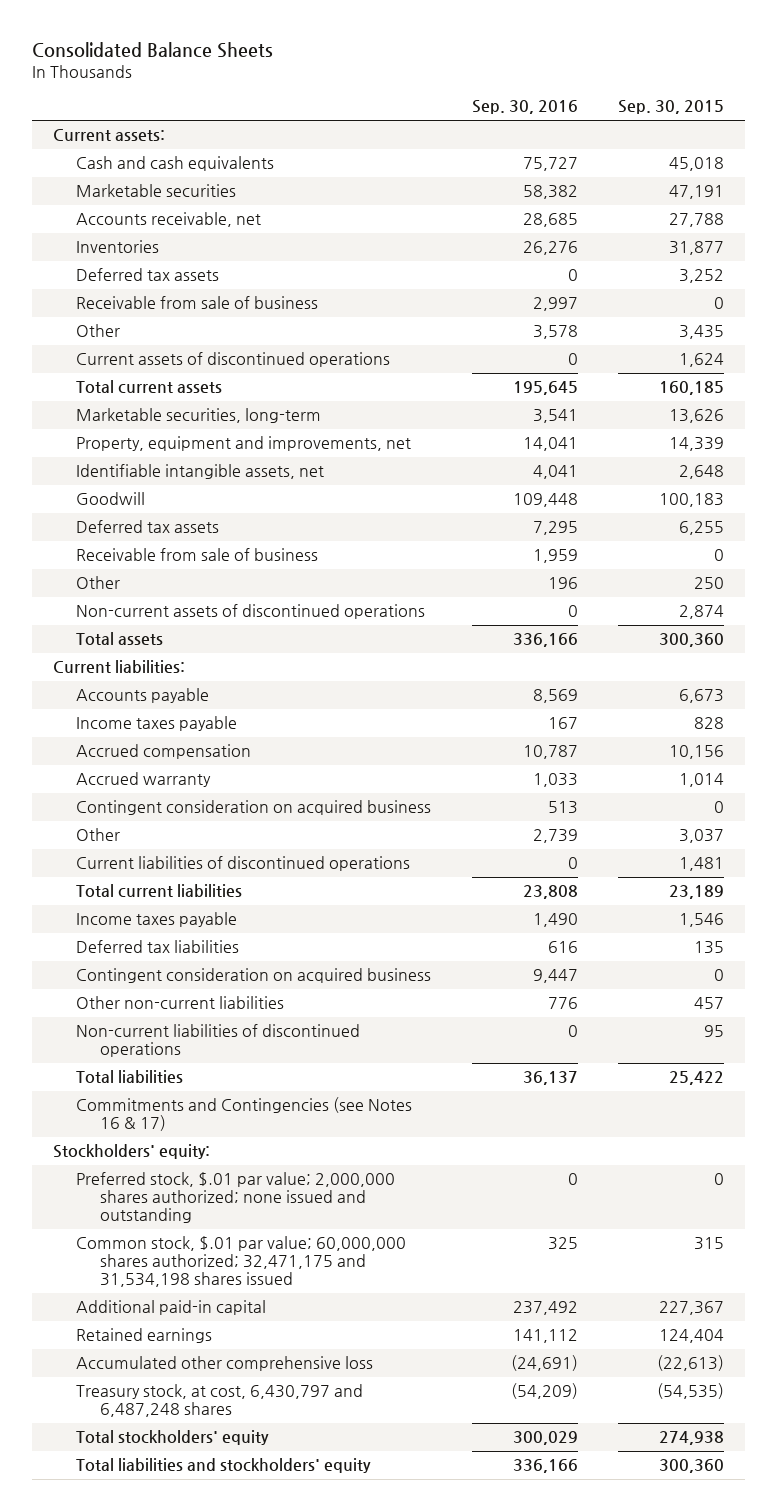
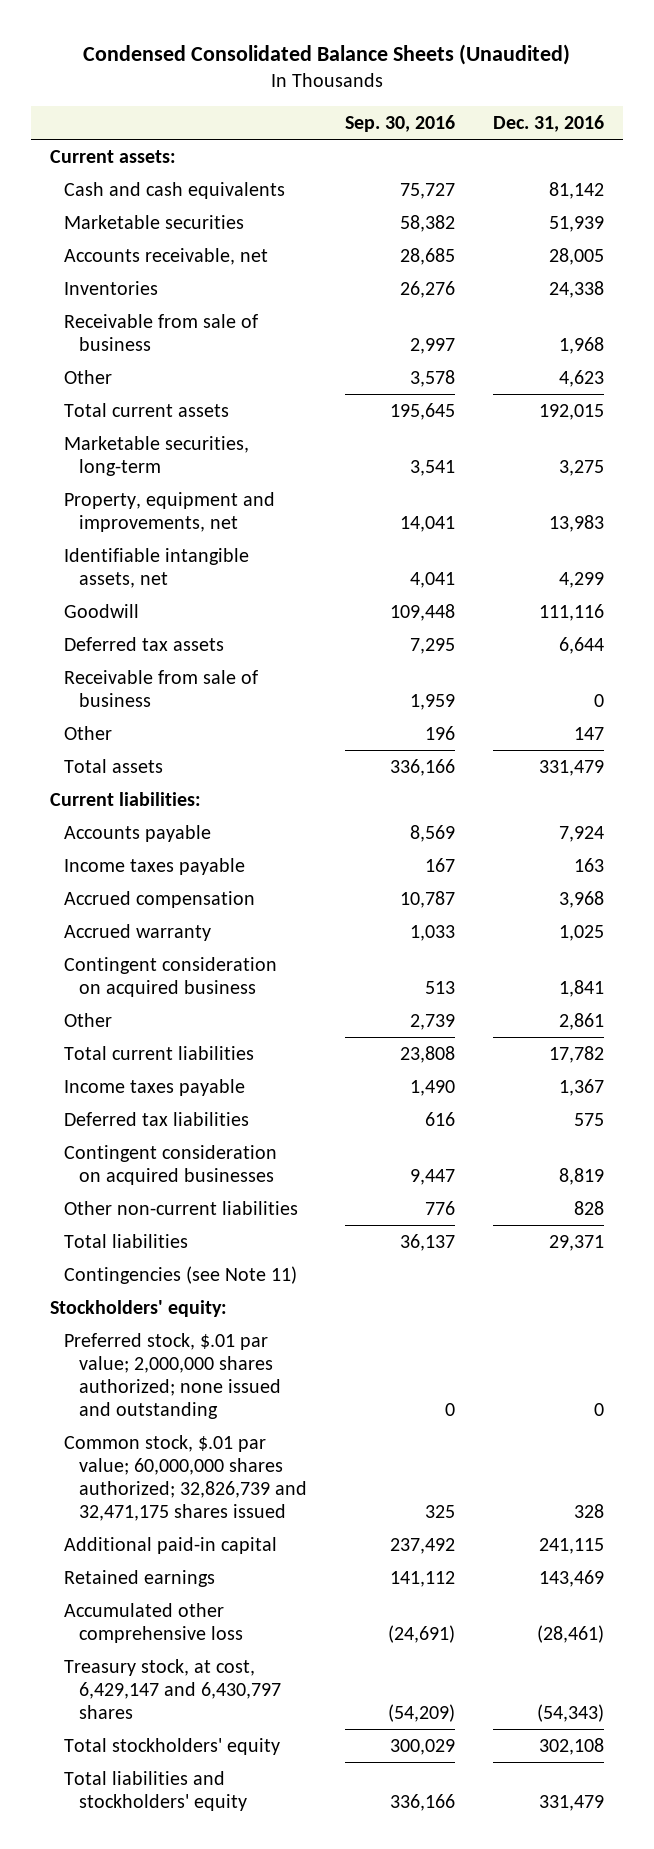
[32,41,274,58] Consolidated Balance Sheets -> [82,43,570,65] Condensed Consolidated Balance Sheets (Unaudited)
[618,100,725,115] Sep. 30, 2015 -> none
none -> [493,115,605,133] Dec. 31, 2016
[76,268,220,282] Deferred tax assets -> none
[76,352,391,368] Current assets of discontinued operations -> none
[76,604,426,620] Non-current assets of discontinued operations -> none
[76,856,411,872] Current liabilities of discontinued operations -> none
[76,968,432,984] Contingent consideration on acquired business -> [64,1145,278,1185] Contingent consideration on acquired businesses
[76,1024,361,1058] Non-current liabilities of discontinued operations -> none
[76,1097,413,1132] Commitments and Contingencies (see Notes 16 & 17) -> [64,1266,298,1285] Contingencies (see Note 11)
[76,1236,407,1287] Common stock, $.01 par value; 60,000,000 shares authorized; 32,471,175 and 31,534,198 shares issued -> [64,1435,308,1521] Common stock, $.01 par value; 60,000,000 shares authorized; 32,826,739 and 32,471,175 shares issued
[76,1384,364,1418] Treasury stock, at cost, 6,430,797 and 6,487,248 shares -> [64,1659,282,1719] Treasury stock, at cost, 6,429,147 and 6,430,797 shares

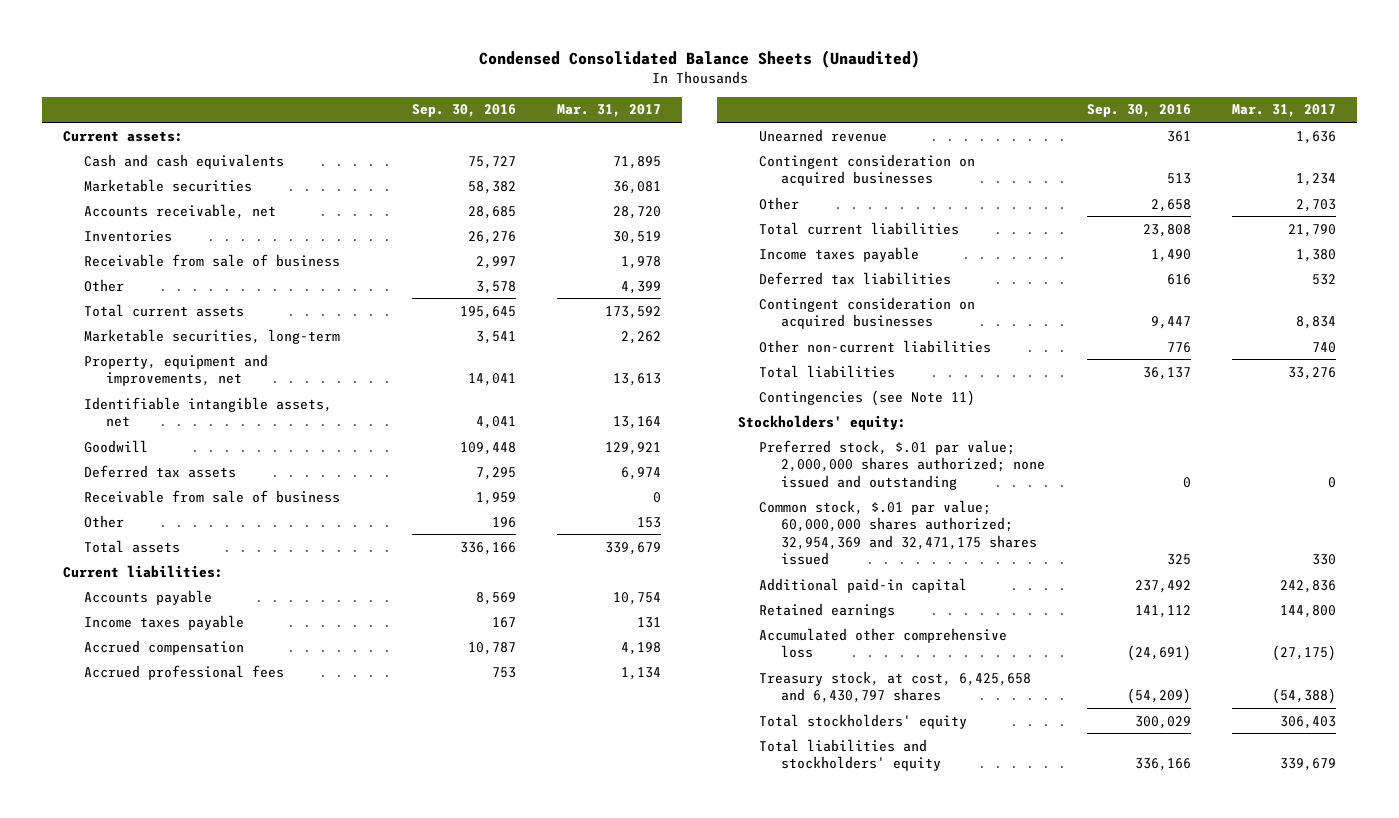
[493,115,605,133] Dec. 31, 2016 -> none
none -> [557,104,662,118] Mar. 31, 2017
[64,924,212,942] Accrued warranty -> none
none -> [84,664,285,680] Accrued professional fees
none -> [759,128,888,142] Unearned revenue
[64,957,278,997] Contingent consideration on acquired business -> [759,153,976,187] Contingent consideration on acquired businesses
[410,1014,456,1031] 2,739 -> [1150,198,1191,212] 2,658
[64,1435,308,1521] Common stock, $.01 par value; 60,000,000 shares authorized; 32,826,739 and 32,471,175 shares issued -> [759,499,1037,566] Common stock, $.01 par value; 60,000,000 shares authorized; 32,954,369 and 32,471,175 shares issued
[64,1659,282,1719] Treasury stock, at cost, 6,429,147 and 6,430,797 shares -> [759,670,1032,704] Treasury stock, at cost, 6,425,658 and 6,430,797 shares

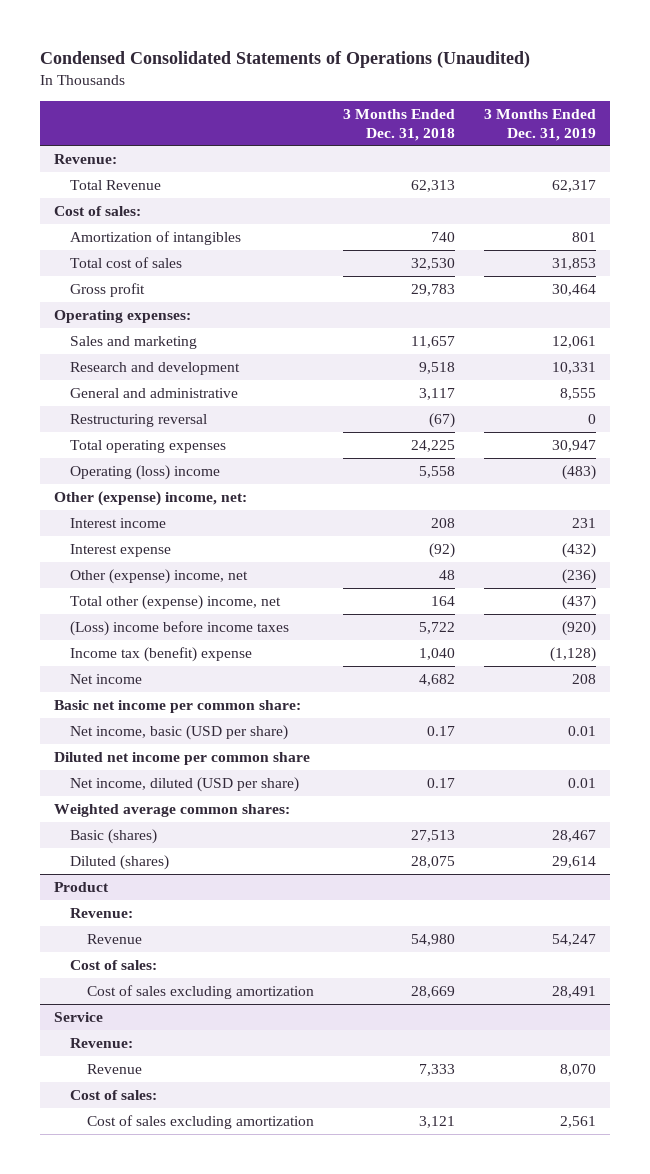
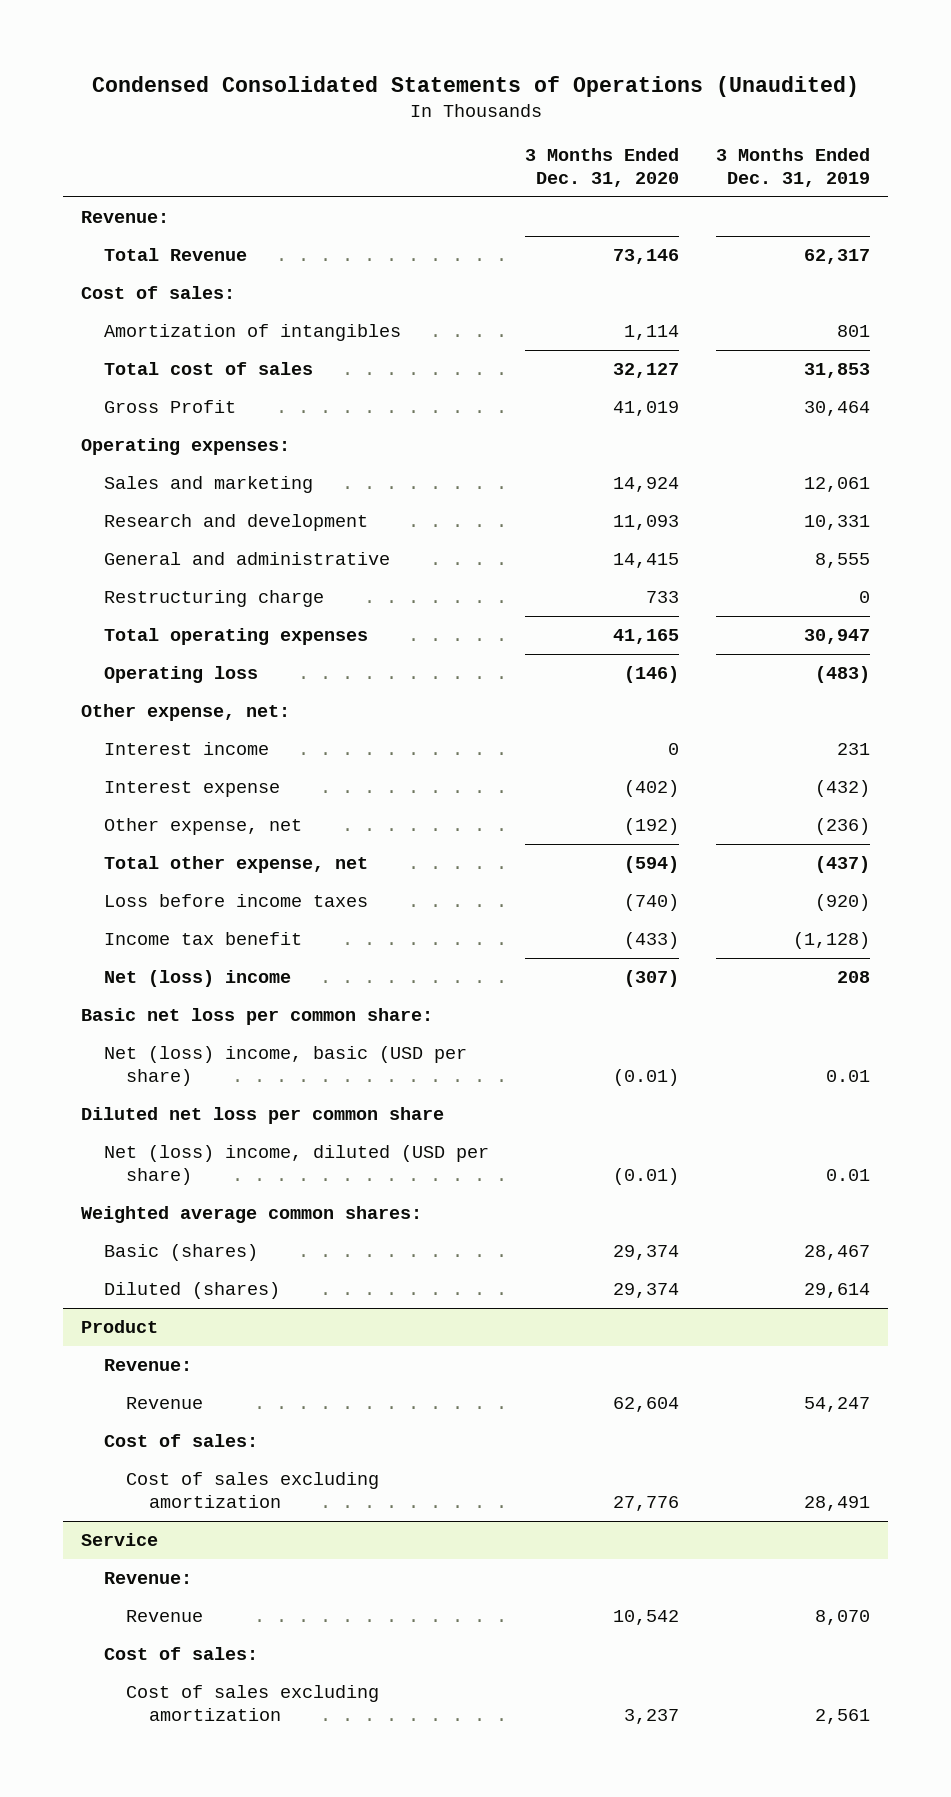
[342,109,455,141] 3 Months Ended Dec. 31, 2018 -> none
none -> [525,147,680,188] 3 Months Ended Dec. 31, 2020
[70,283,146,298] Gross profit -> [103,400,236,414] Gross Profit
[70,414,208,428] Restructuring reversal -> [103,590,324,608] Restructuring charge
[70,465,221,481] Operating (loss) income -> [103,666,258,684] Operating loss
[54,491,248,507] Other (expense) income, net: -> [81,704,291,722] Other expense, net:
[70,569,249,585] Other (expense) income, net -> [103,818,302,836] Other expense, net
[70,595,282,611] Total other (expense) income, net -> [103,856,368,874] Total other expense, net
[70,621,290,637] (Loss) income before income taxes -> [103,894,368,908] Loss before income taxes
[70,647,253,663] Income tax (benefit) expense -> [103,932,302,946] Income tax benefit
[70,674,143,685] Net income -> [103,970,291,988] Net (loss) income
[54,700,302,714] Basic net income per common share: -> [81,1008,434,1026] Basic net loss per common share:
[70,725,289,741] Net income, basic (USD per share) -> [103,1046,467,1087] Net (loss) income, basic (USD per share)
[54,752,311,766] Diluted net income per common share -> [81,1107,445,1125] Diluted net loss per common share
[70,777,300,793] Net income, diluted (USD per share) -> [103,1145,489,1186] Net (loss) income, diluted (USD per share)

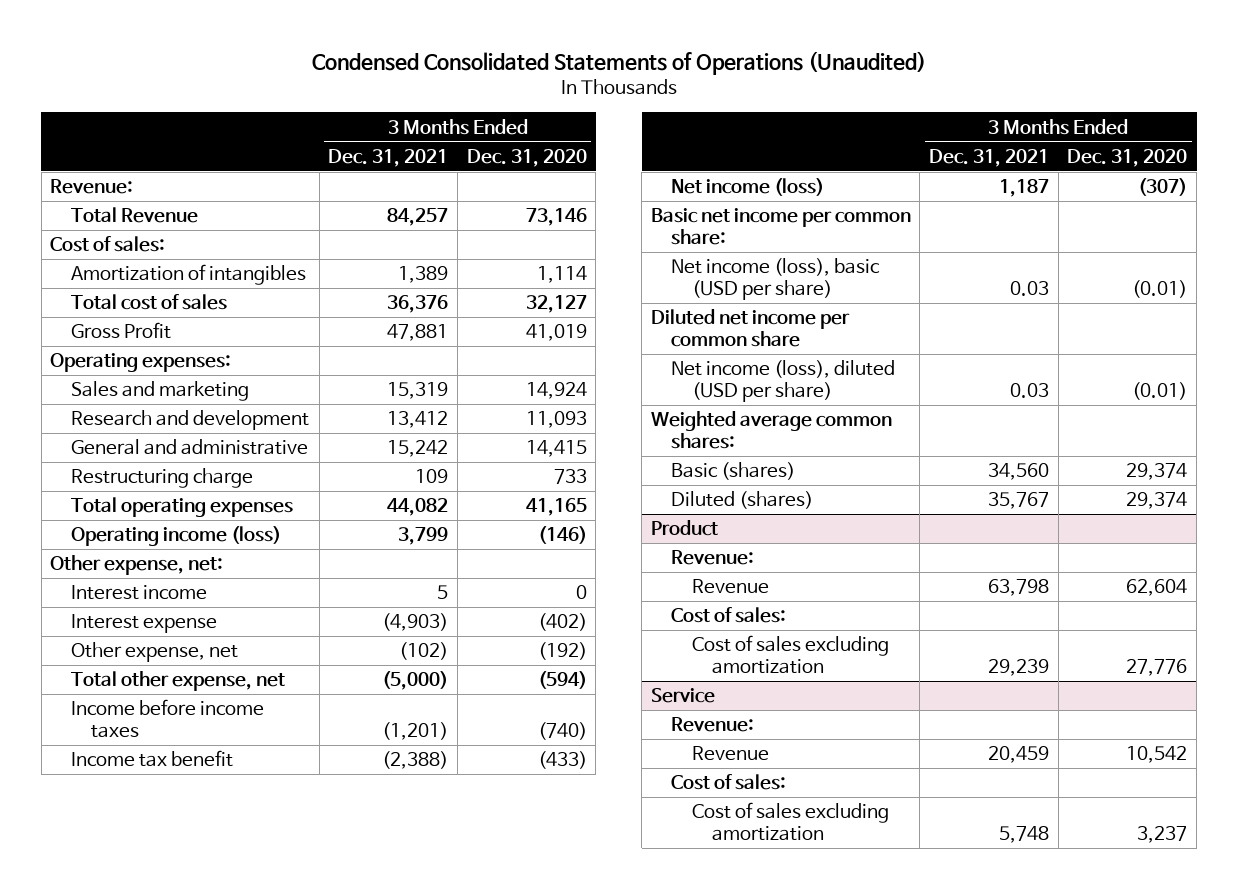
[715,147,870,188] 3 Months Ended Dec. 31, 2019 -> none
none -> [328,148,449,167] Dec. 31, 2021
[103,666,258,684] Operating loss -> [70,526,281,547] Operating income (loss)
[103,894,368,908] Loss before income taxes -> [70,699,264,739] Income before income taxes
[103,970,291,988] Net (loss) income -> [671,178,825,197] Net income (loss)
[81,1008,434,1026] Basic net loss per common share: -> [650,208,911,246] Basic net income per common share:
[103,1046,467,1087] Net (loss) income, basic (USD per share) -> [671,258,881,301] Net income (loss), basic (USD per share)
[81,1107,445,1125] Diluted net loss per common share -> [650,309,850,348] Diluted net income per common share
[103,1145,489,1186] Net (loss) income, diluted (USD per share) -> [671,360,896,403] Net income (loss), diluted (USD per share)

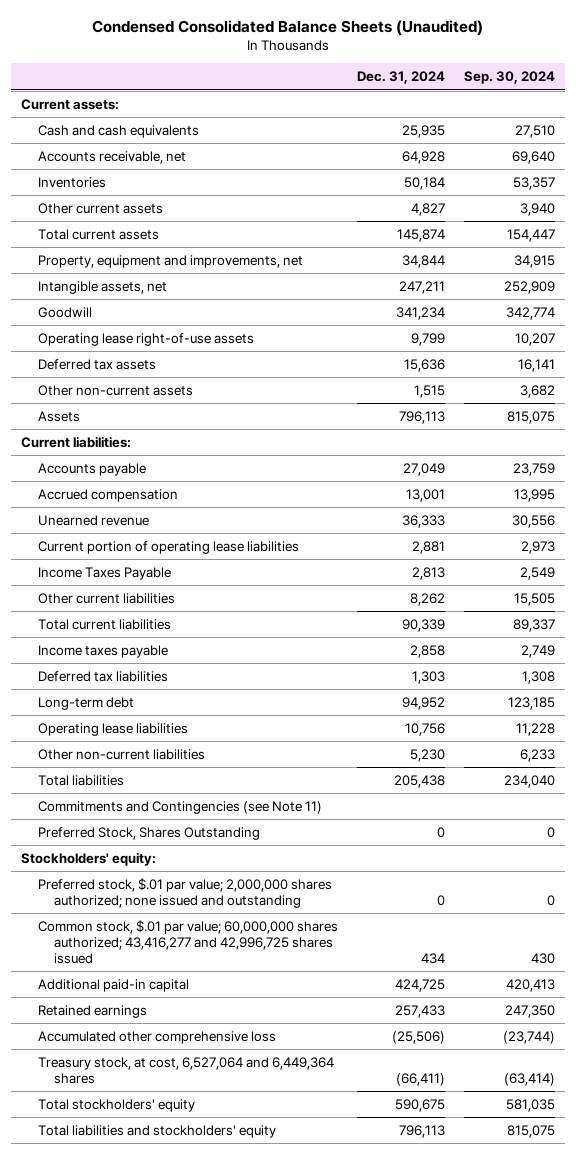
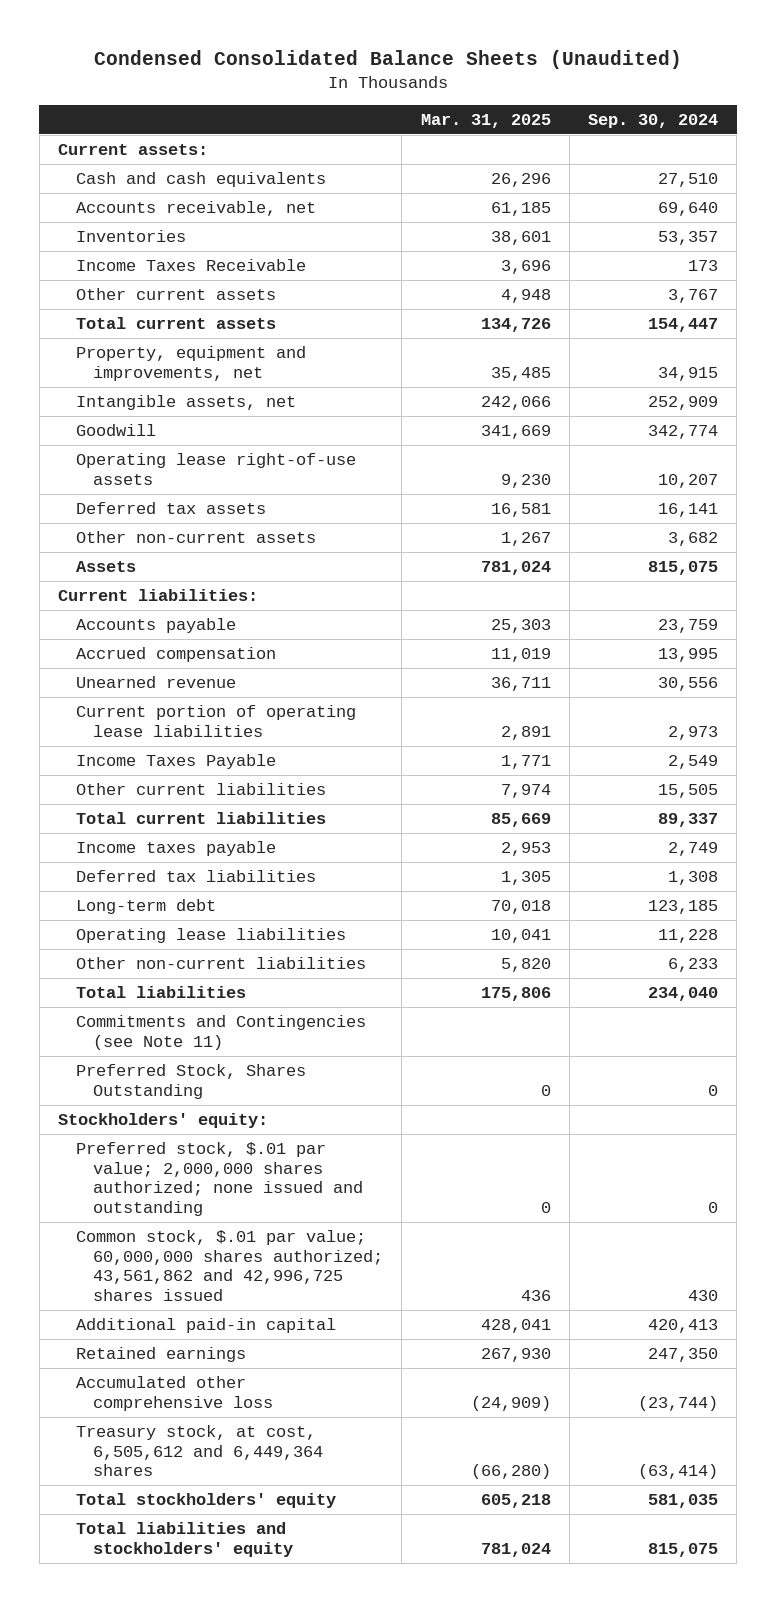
[356,71,445,85] Dec. 31, 2024 -> none
none -> [420,114,551,129] Mar. 31, 2025
none -> [75,259,306,272] Income Taxes Receivable
[520,202,556,216] 3,940 -> [668,289,719,304] 3,767
[37,919,338,965] Common stock, $.01 par value; 60,000,000 shares authorized; 43,416,277 and 42,996,725 shares issued -> [75,1230,384,1301] Common stock, $.01 par value; 60,000,000 shares authorized; 43,561,862 and 42,996,725 shares issued
[37,1056,334,1084] Treasury stock, at cost, 6,527,064 and 6,449,364 shares -> [75,1425,324,1477] Treasury stock, at cost, 6,505,612 and 6,449,364 shares

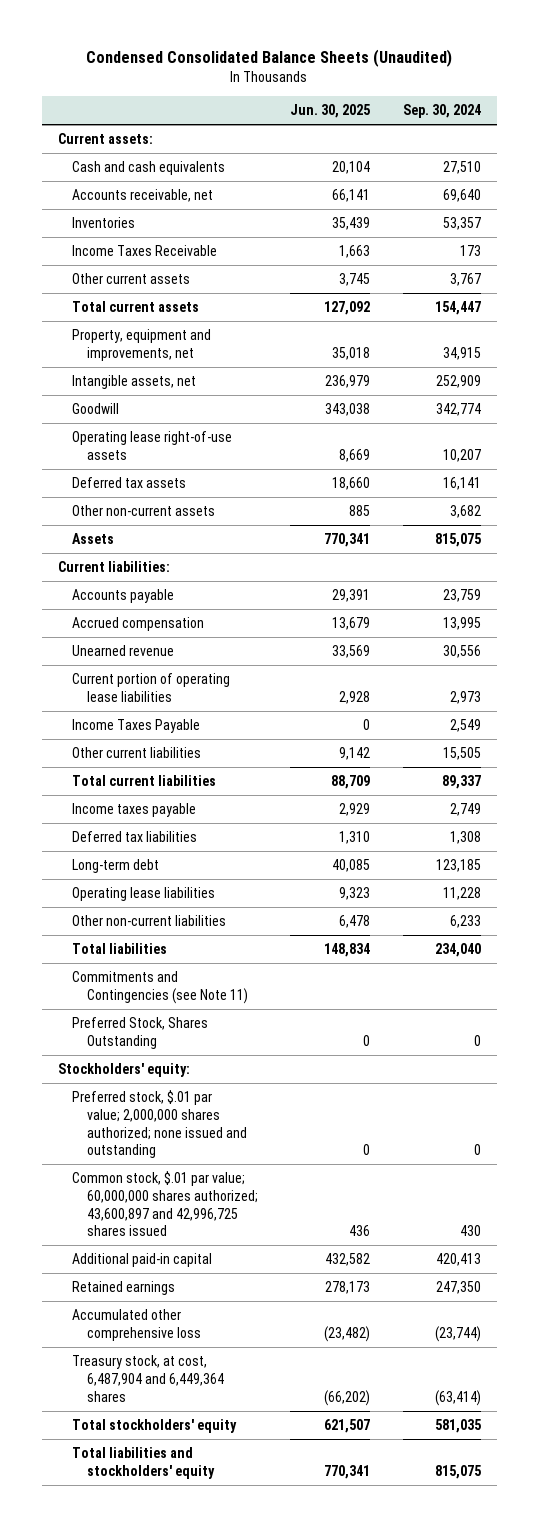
[420,114,551,129] Mar. 31, 2025 -> none
none -> [290,104,371,119] Jun. 30, 2025
[75,1230,384,1301] Common stock, $.01 par value; 60,000,000 shares authorized; 43,561,862 and 42,996,725 shares issued -> [72,1170,258,1237] Common stock, $.01 par value; 60,000,000 shares authorized; 43,600,897 and 42,996,725 shares issued
[75,1425,324,1477] Treasury stock, at cost, 6,505,612 and 6,449,364 shares -> [72,1354,224,1402] Treasury stock, at cost, 6,487,904 and 6,449,364 shares

